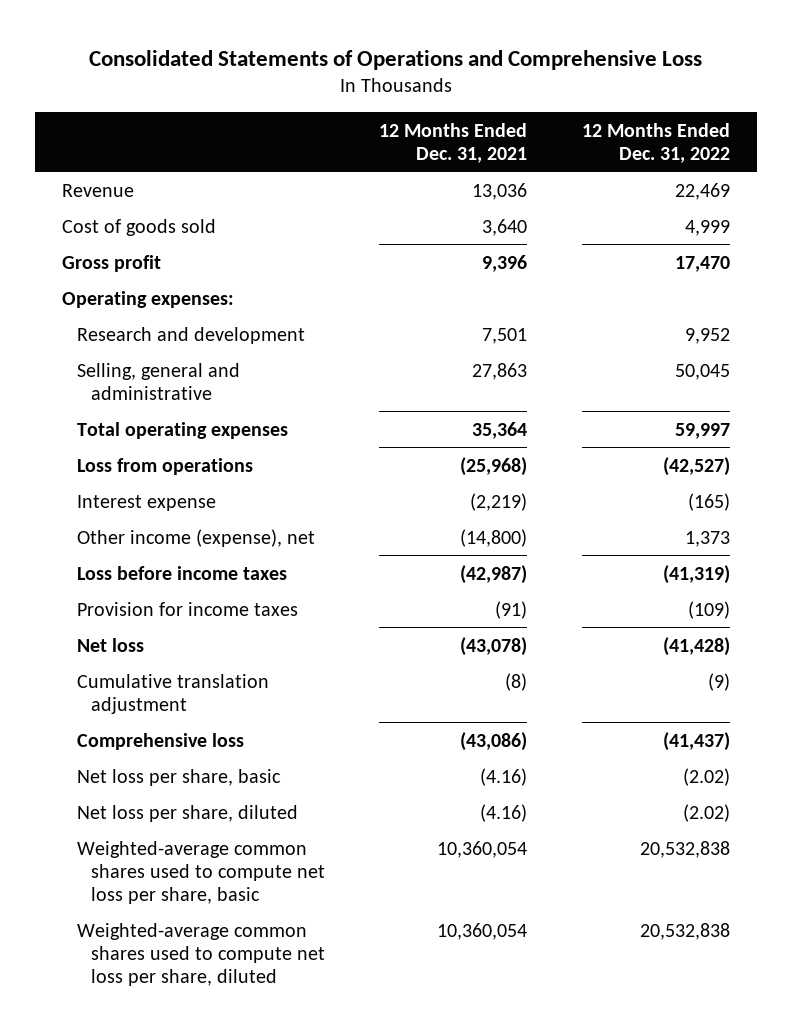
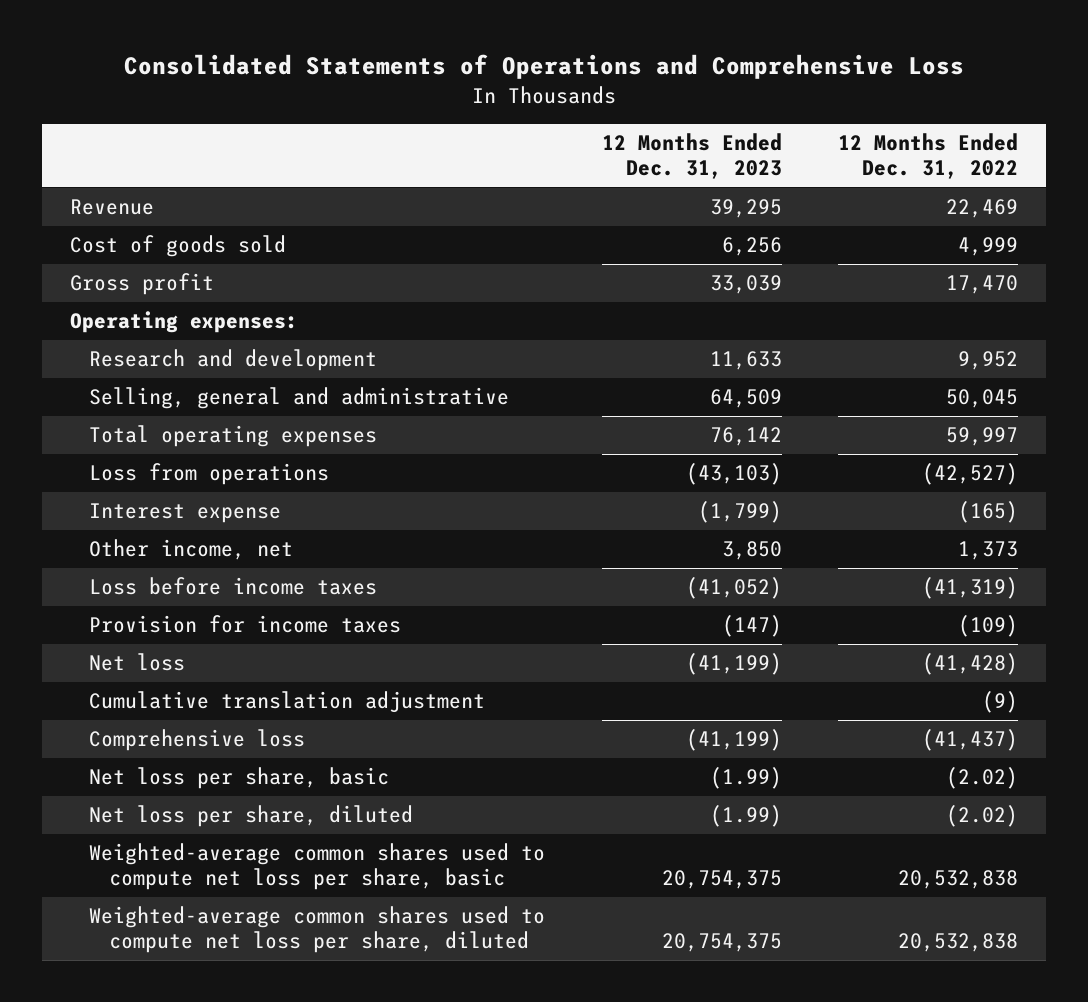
[379,122,528,163] 12 Months Ended Dec. 31, 2021 -> none
none -> [601,133,782,179] 12 Months Ended Dec. 31, 2023
[76,528,315,547] Other income (expense), net -> [89,539,294,561] Other income, net

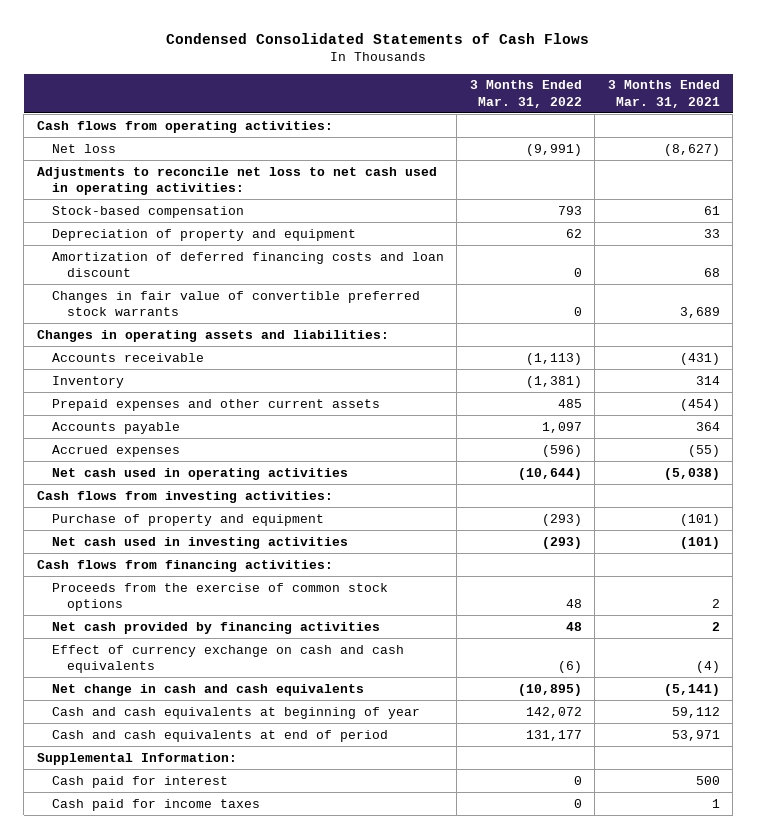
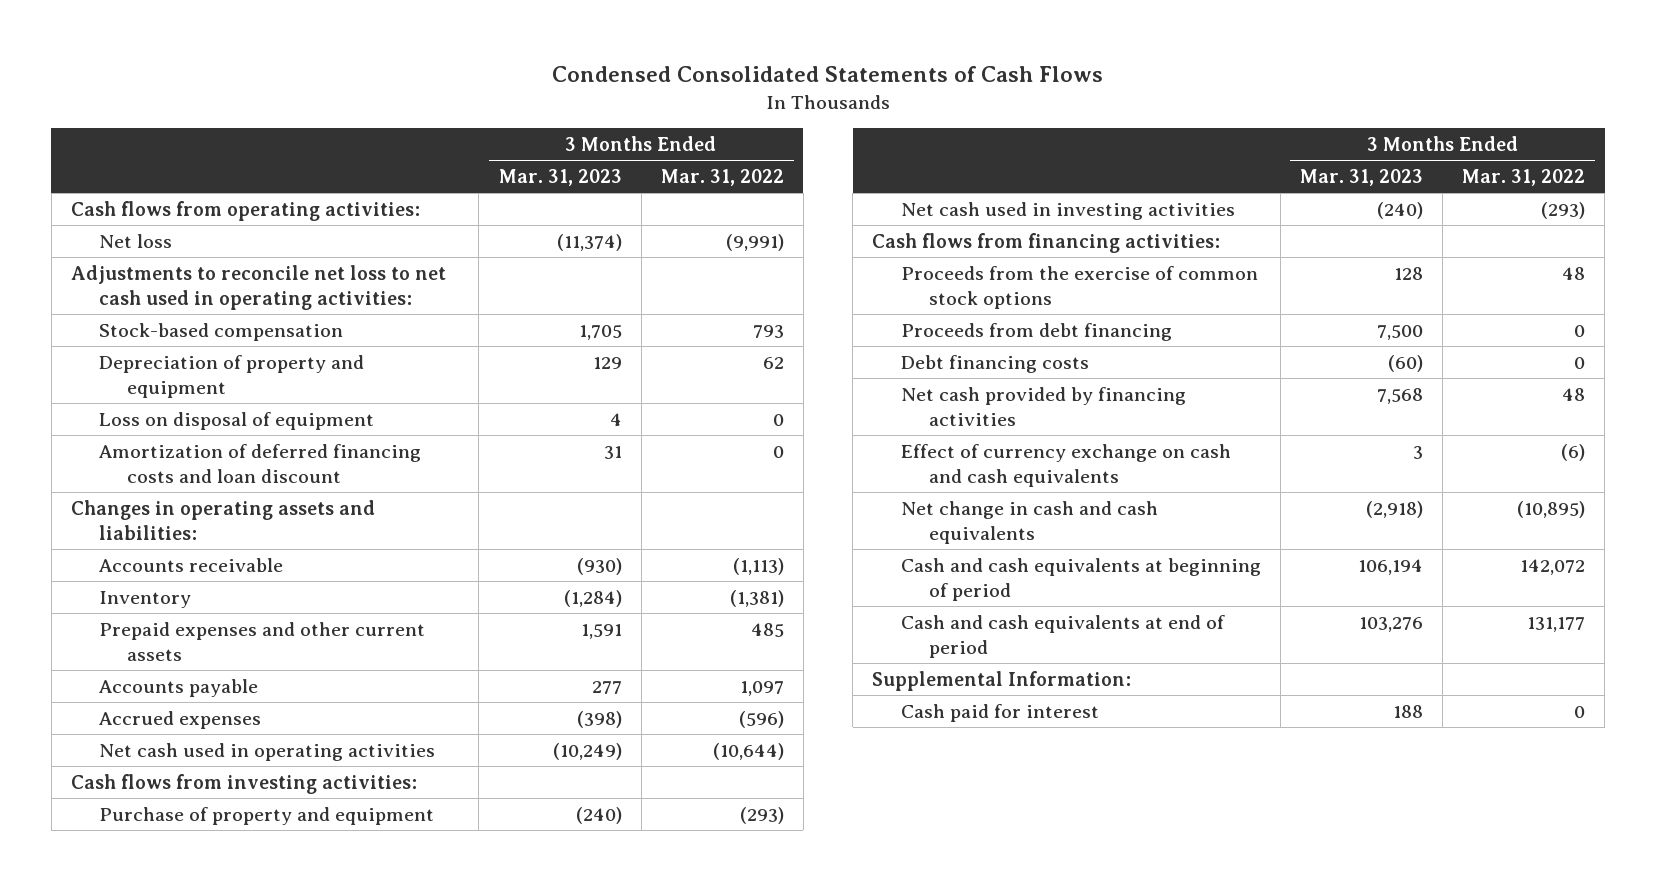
[607,80,720,108] 3 Months Ended Mar. 31, 2021 -> none
none -> [498,169,622,187] Mar. 31, 2023
none -> [99,411,375,430] Loss on disposal of equipment
[51,290,420,316] Changes in fair value of convertible preferred stock warrants -> none
none -> [900,322,1172,341] Proceeds from debt financing
none -> [900,354,1089,373] Debt financing costs
[51,706,420,719] Cash and cash equivalents at beginning of year -> [900,557,1261,601] Cash and cash equivalents at beginning of period
[51,798,260,811] Cash paid for income taxes -> none

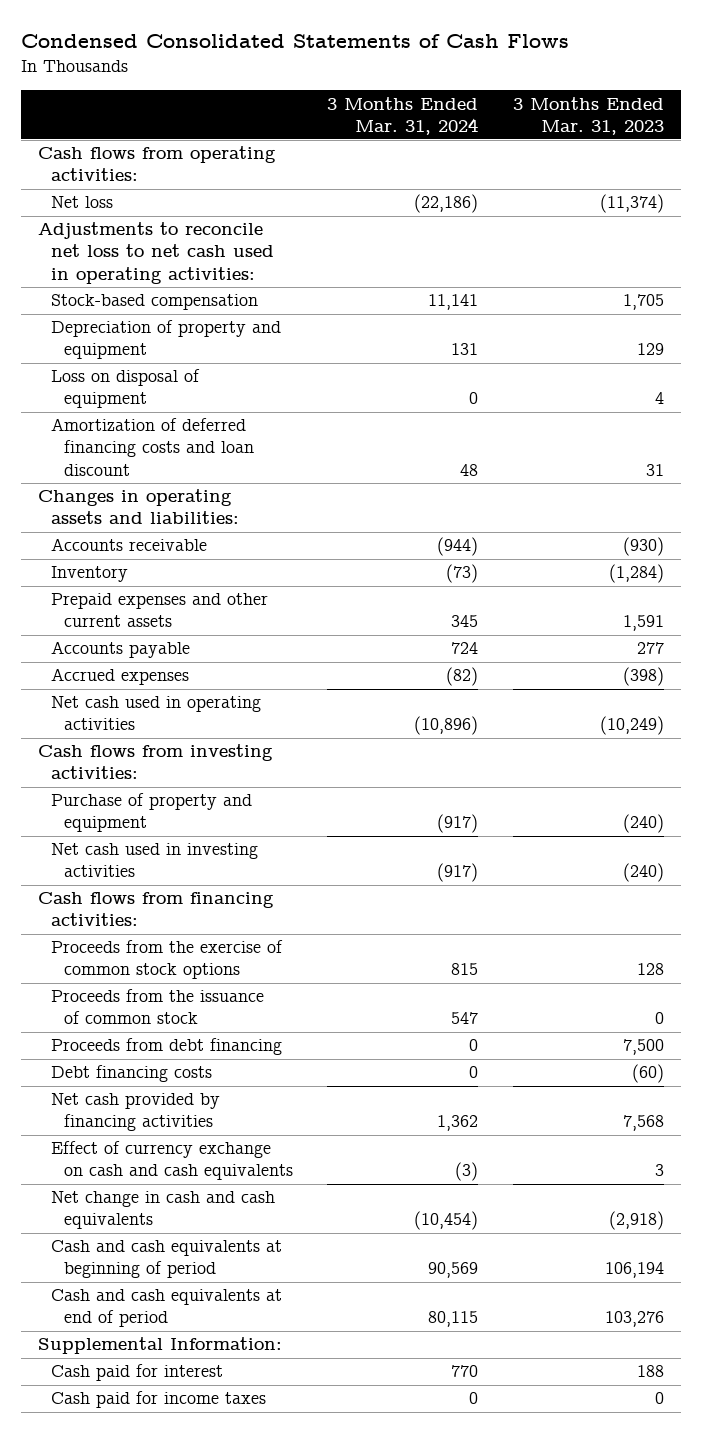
[660,169,784,187] Mar. 31, 2022 -> none
none -> [327,96,479,135] 3 Months Ended Mar. 31, 2024
none -> [50,989,264,1025] Proceeds from the issuance of common stock
none -> [50,1391,266,1409] Cash paid for income taxes

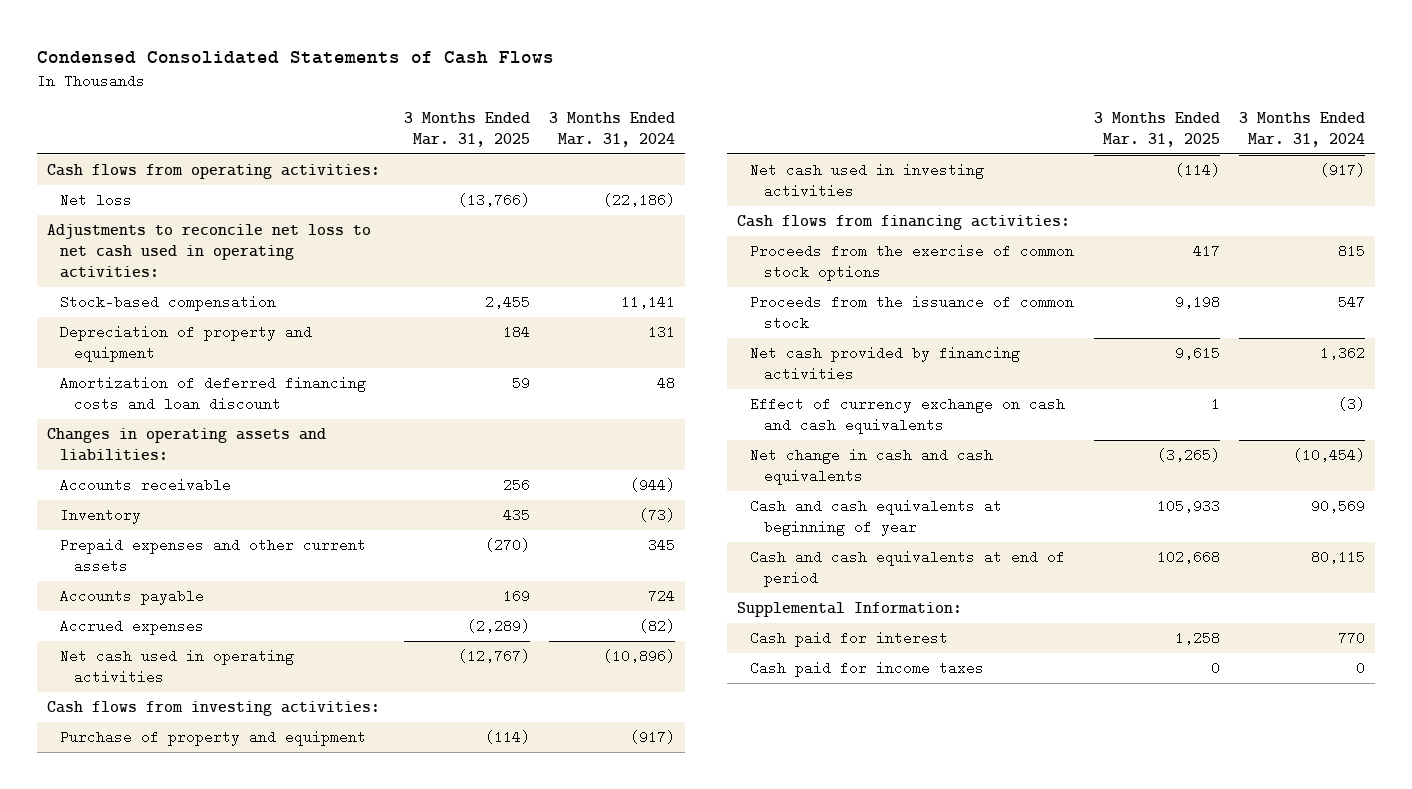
[512,96,664,135] 3 Months Ended Mar. 31, 2023 -> none
none -> [403,112,530,148] 3 Months Ended Mar. 31, 2025
[50,369,200,409] Loss on disposal of equipment -> none
[50,1038,282,1056] Proceeds from debt financing -> none
[50,1065,212,1083] Debt financing costs -> none
[50,1240,282,1279] Cash and cash equivalents at beginning of period -> [750,499,1003,537] Cash and cash equivalents at beginning of year

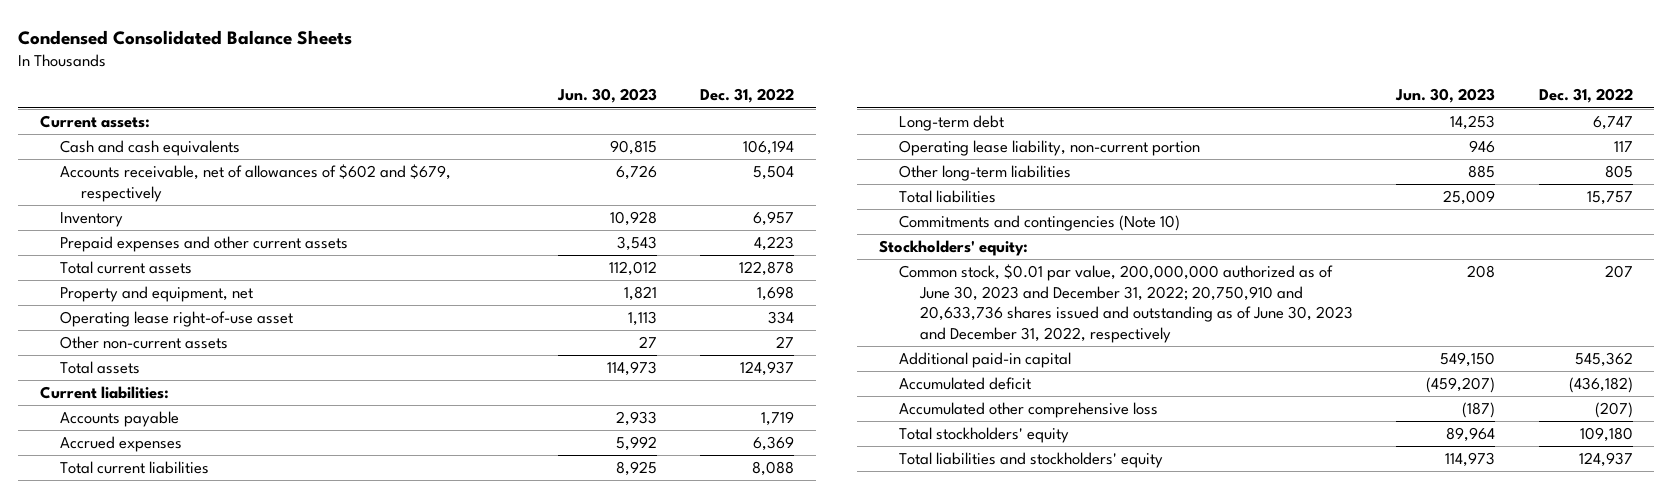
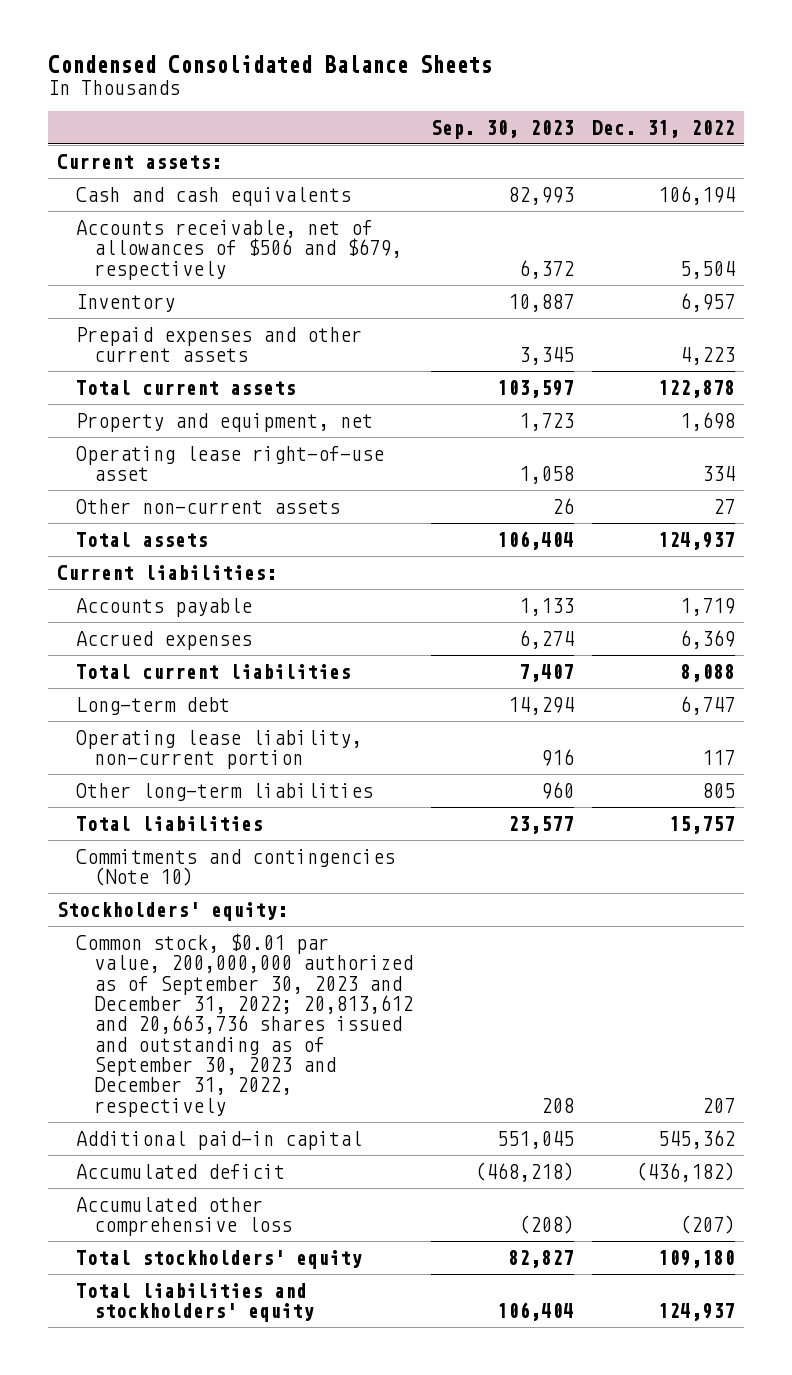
[556,88,657,104] Jun. 30, 2023 -> none
none -> [431,119,575,139] Sep. 30, 2023
[60,163,452,202] Accounts receivable, net of allowances of $602 and $679, respectively -> [75,219,403,280] Accounts receivable, net of allowances of $506 and $679, respectively
[899,263,1353,343] Common stock, $0.01 par value, 200,000,000 authorized as of June 30, 2023 and December 31, 2022; 20,750,910 and 20,633,736 shares issued and outstanding as of June 30, 2023 and December 31, 2022, respectively -> [75,932,414,1117] Common stock, $0.01 par value, 200,000,000 authorized as of September 30, 2023 and December 31, 2022; 20,813,612 and 20,663,736 shares issued and outstanding as of September 30, 2023 and December 31, 2022, respectively

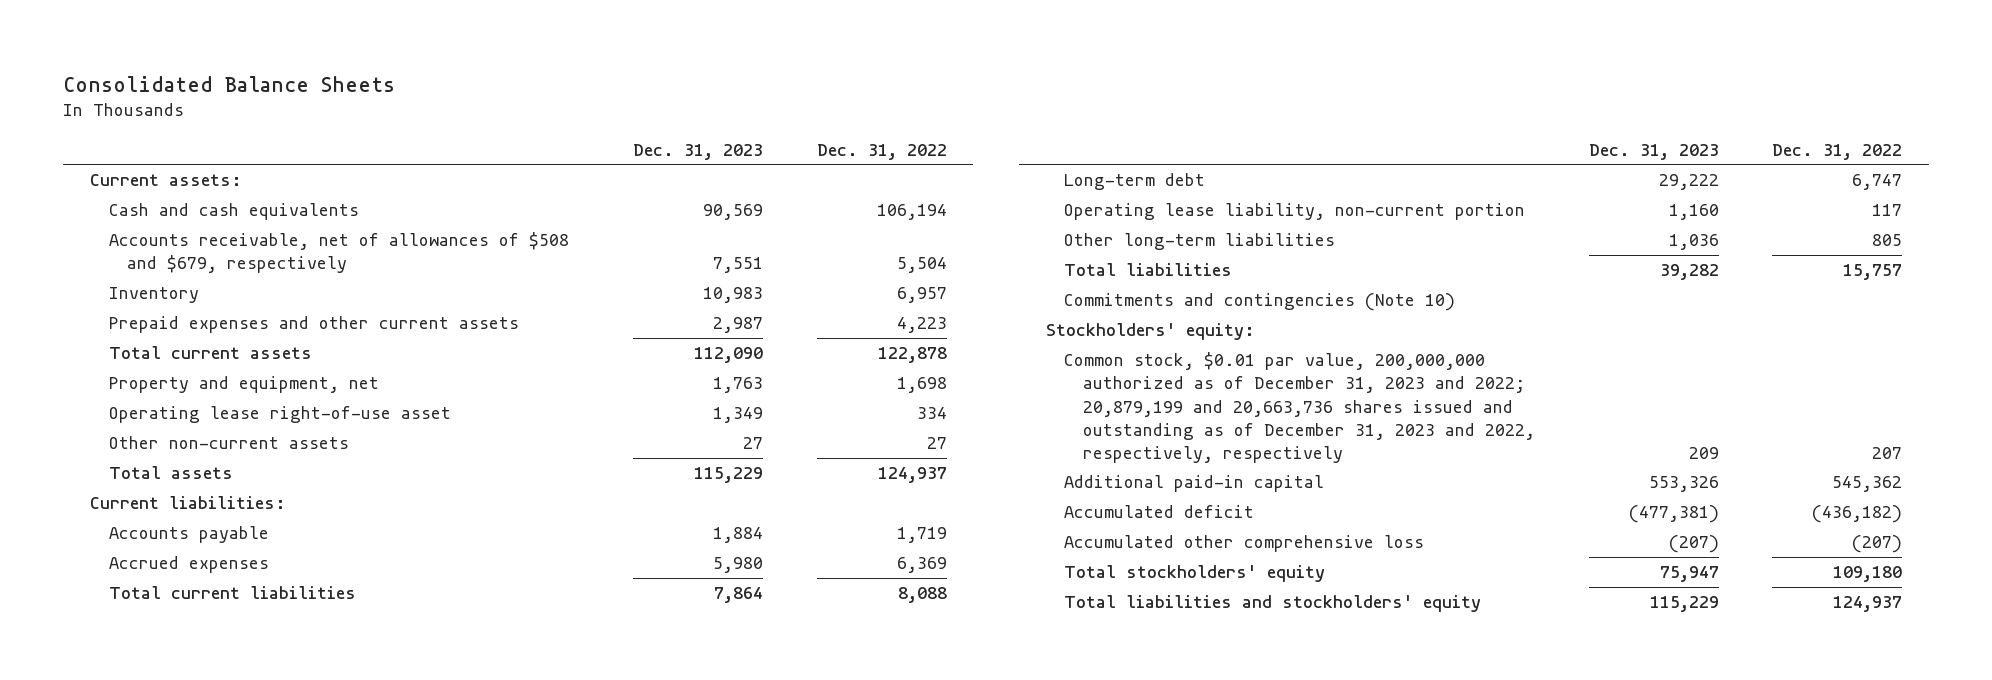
[48,55,493,74] Condensed Consolidated Balance Sheets -> [63,75,396,92] Consolidated Balance Sheets
[431,119,575,139] Sep. 30, 2023 -> none
none -> [632,143,763,160] Dec. 31, 2023
[75,219,403,280] Accounts receivable, net of allowances of $506 and $679, respectively -> [108,232,569,274] Accounts receivable, net of allowances of $508 and $679, respectively
[75,932,414,1117] Common stock, $0.01 par value, 200,000,000 authorized as of September 30, 2023 and December 31, 2022; 20,813,612 and 20,663,736 shares issued and outstanding as of September 30, 2023 and December 31, 2022, respectively -> [1064,352,1535,463] Common stock, $0.01 par value, 200,000,000 authorized as of December 31, 2023 and 2022; 20,879,199 and 20,663,736 shares issued and outstanding as of December 31, 2023 and 2022, respectively, respectively

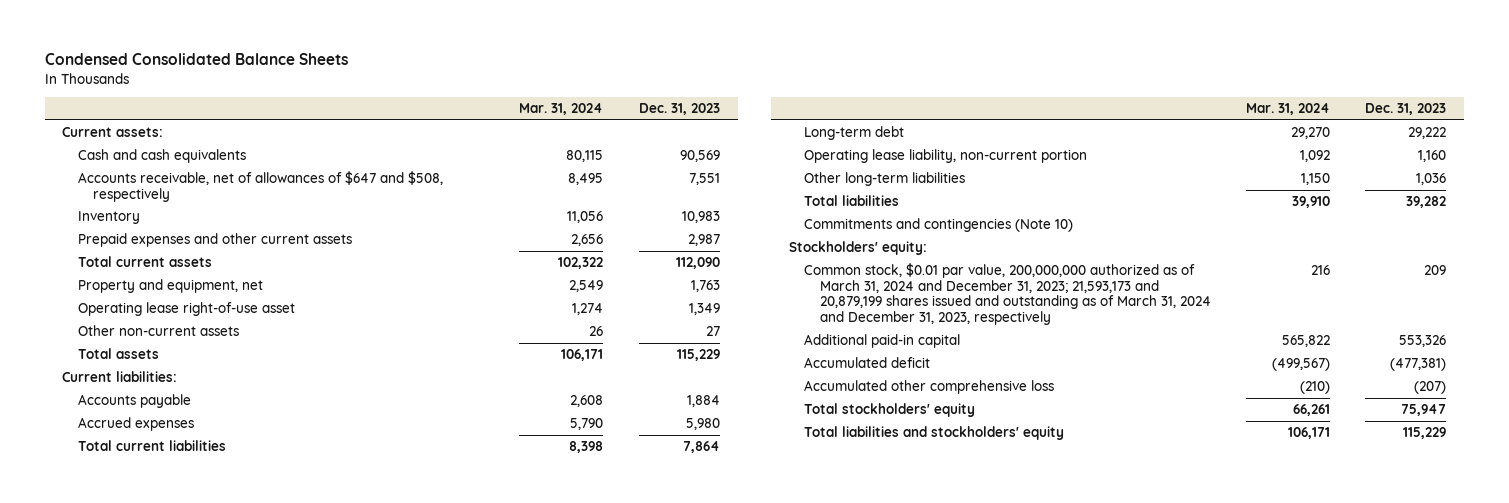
[63,75,396,92] Consolidated Balance Sheets -> [44,53,348,66] Condensed Consolidated Balance Sheets
[816,143,947,160] Dec. 31, 2022 -> none
none -> [519,103,604,116] Mar. 31, 2024
[108,232,569,274] Accounts receivable, net of allowances of $508 and $679, respectively -> [77,171,443,202] Accounts receivable, net of allowances of $647 and $508, respectively
[1064,352,1535,463] Common stock, $0.01 par value, 200,000,000 authorized as of December 31, 2023 and 2022; 20,879,199 and 20,663,736 shares issued and outstanding as of December 31, 2023 and 2022, respectively, respectively -> [804,263,1211,326] Common stock, $0.01 par value, 200,000,000 authorized as of March 31, 2024 and December 31, 2023; 21,593,173 and 20,879,199 shares issued and outstanding as of March 31, 2024 and December 31, 2023, respectively

